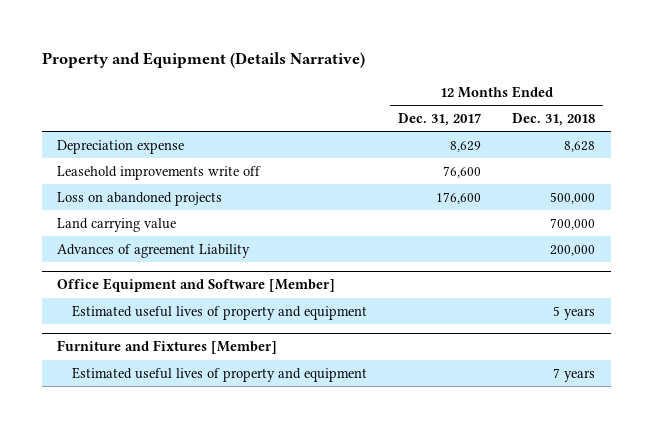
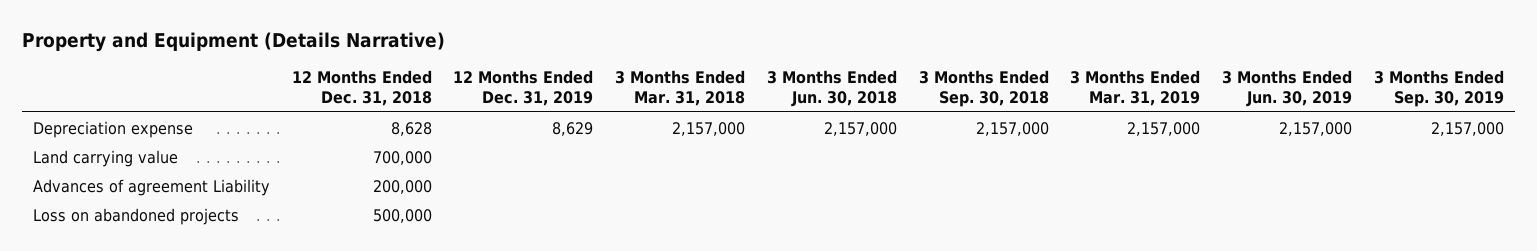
[398,112,482,126] Dec. 31, 2017 -> none
none -> [453,70,594,106] 12 Months Ended Dec. 31, 2019
none -> [615,70,746,106] 3 Months Ended Mar. 31, 2018
none -> [766,70,897,107] 3 Months Ended Jun. 30, 2018
none -> [918,70,1049,107] 3 Months Ended Sep. 30, 2018
none -> [1070,70,1201,106] 3 Months Ended Mar. 31, 2019
none -> [1222,70,1353,107] 3 Months Ended Jun. 30, 2019
none -> [1374,70,1505,107] 3 Months Ended Sep. 30, 2019
[57,165,262,180] Leasehold improvements write off -> none
[57,278,336,293] Office Equipment and Software [Member] -> none
[72,304,368,320] Estimated useful lives of property and equipment -> none
[57,340,278,355] Furniture and Fixtures [Member] -> none
[72,366,368,382] Estimated useful lives of property and equipment -> none
[57,191,223,206] Loss on abandoned projects -> [32,207,239,225] Loss on abandoned projects

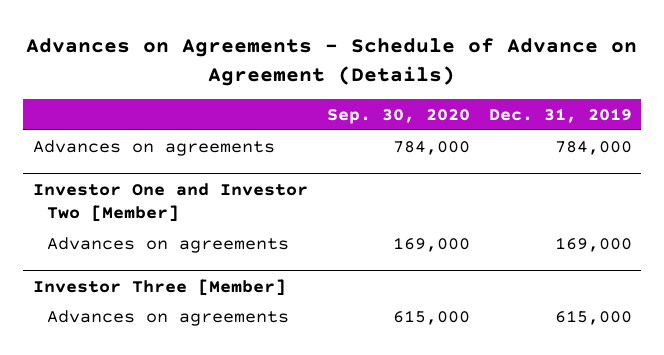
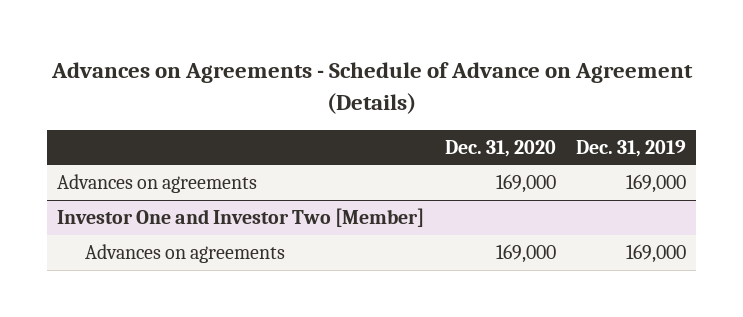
[326,108,470,124] Sep. 30, 2020 -> none
none -> [444,140,556,158] Dec. 31, 2020
[554,140,632,155] 784,000 -> [626,174,687,194] 169,000
[32,278,286,296] Investor Three [Member] -> none
[47,309,290,326] Advances on agreements -> none

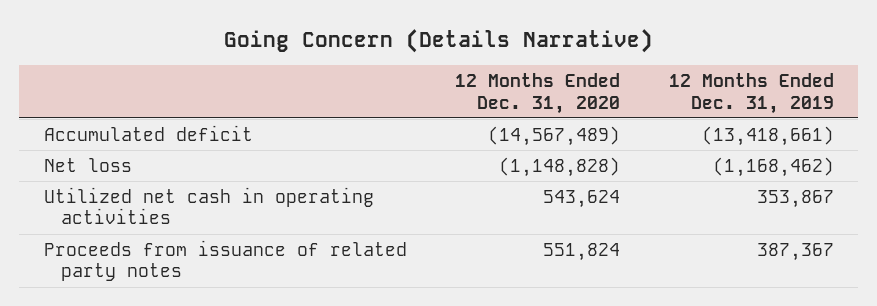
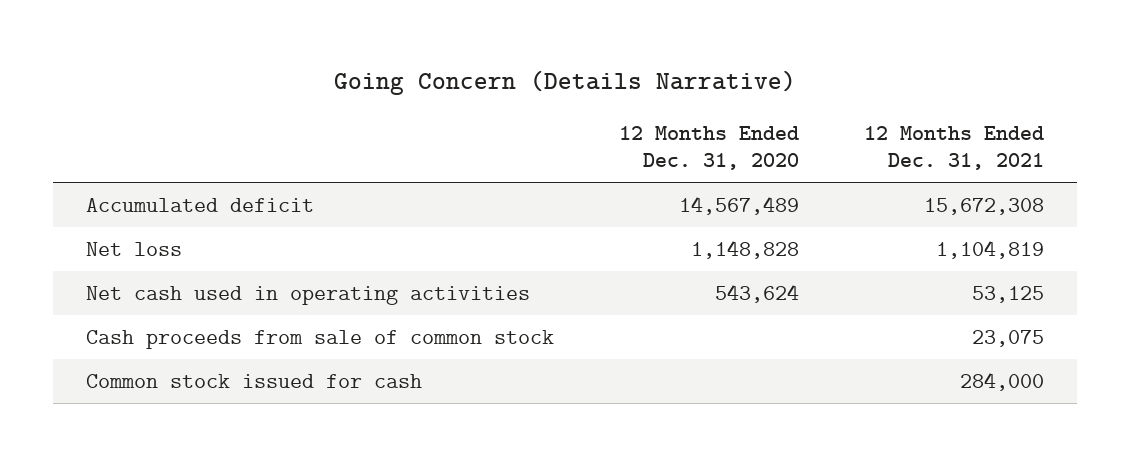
[668,73,834,114] 12 Months Ended Dec. 31, 2019 -> none
none -> [864,126,1045,171] 12 Months Ended Dec. 31, 2021
[43,239,407,282] Proceeds from issuance of related party notes -> none
[488,125,621,146] (14,567,489) -> [679,195,800,215] 14,567,489
[499,156,621,177] (1,148,828) -> [691,239,800,259] 1,148,828
[43,186,374,225] Utilized net cash in operating activities -> [85,285,530,305] Net cash used in operating activities
none -> [85,329,554,349] Cash proceeds from sale of common stock
none -> [85,373,422,388] Common stock issued for cash

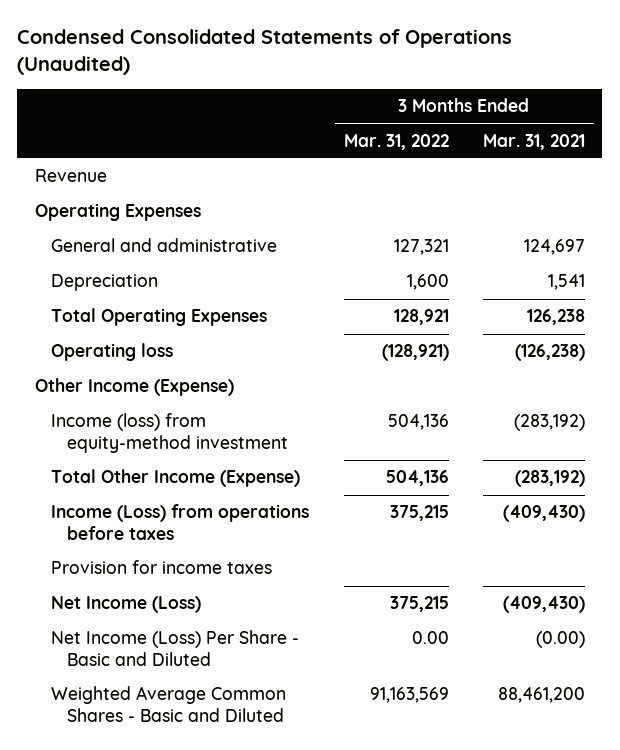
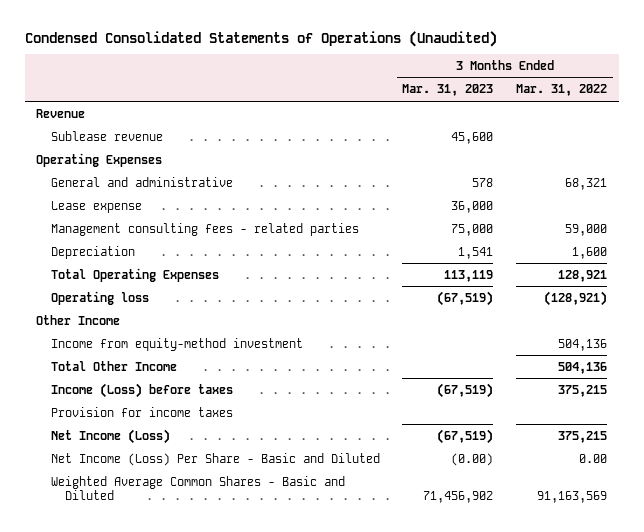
[483,133,586,150] Mar. 31, 2021 -> none
none -> [402,84,494,97] Mar. 31, 2023
none -> [50,130,163,141] Sublease revenue
[393,239,449,256] 127,321 -> [565,177,608,190] 68,321
none -> [50,200,142,213] Lease expense
none -> [50,222,359,236] Management consulting fees - related parties
[34,378,234,397] Other Income (Expense) -> [36,314,121,325] Other Income
[50,413,289,453] Income (loss) from equity-method investment -> [50,337,303,351] Income from equity-method investment
[50,469,300,488] Total Other Income (Expense) -> [50,360,177,371] Total Other Income
[50,504,309,540] Income (Loss) from operations before taxes -> [50,382,233,398] Income (Loss) before taxes

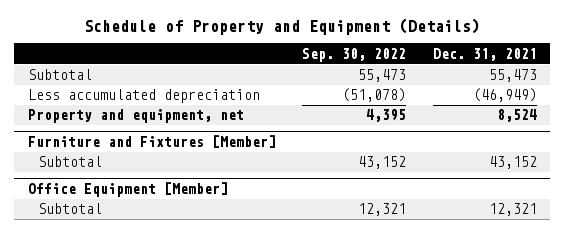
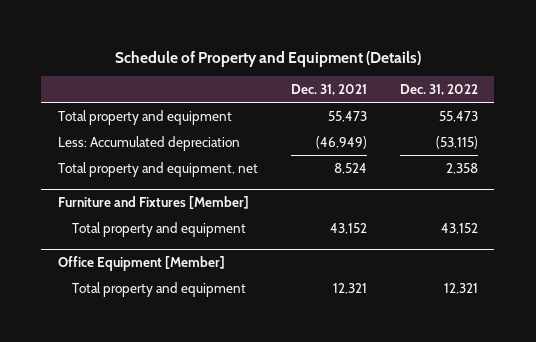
[302,47,407,62] Sep. 30, 2022 -> none
none -> [399,84,478,96] Dec. 31, 2022
[27,69,92,81] Subtotal -> [57,109,232,125] Total property and equipment
[27,89,260,104] Less accumulated depreciation -> [57,135,240,151] Less: Accumulated depreciation
[27,109,244,124] Property and equipment, net -> [57,161,258,177] Total property and equipment, net
[37,156,102,168] Subtotal -> [71,221,246,237] Total property and equipment
[37,203,102,215] Subtotal -> [71,281,246,297] Total property and equipment

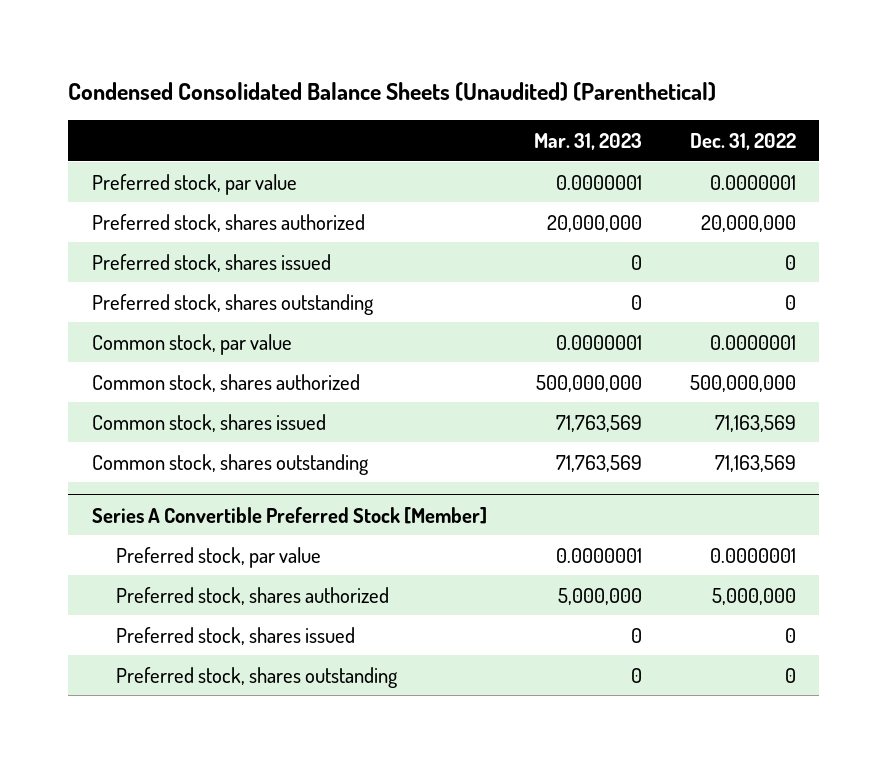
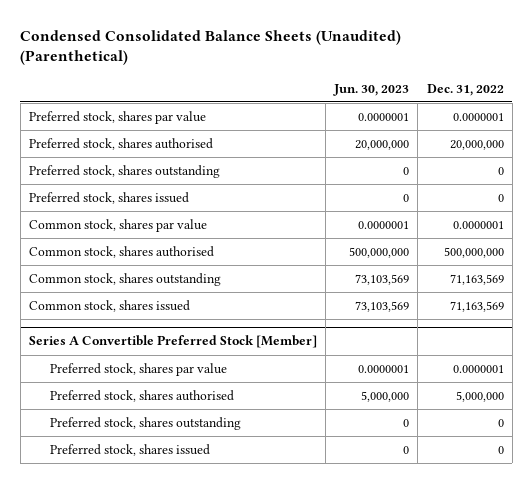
[534,133,643,151] Mar. 31, 2023 -> none
none -> [333,83,410,96] Jun. 30, 2023
[91,173,297,195] Preferred stock, par value -> [28,110,206,124] Preferred stock, shares par value
[91,213,365,232] Preferred stock, shares authorized -> [28,137,213,150] Preferred stock, shares authorised
[91,253,331,272] Preferred stock, shares issued -> [28,191,189,204] Preferred stock, shares issued
[91,333,292,355] Common stock, par value -> [28,218,207,232] Common stock, shares par value
[91,373,360,392] Common stock, shares authorized -> [28,245,214,258] Common stock, shares authorised
[91,413,326,432] Common stock, shares issued -> [28,299,190,312] Common stock, shares issued
[115,546,321,568] Preferred stock, par value -> [49,362,227,376] Preferred stock, shares par value
[115,586,389,605] Preferred stock, shares authorized -> [49,389,234,402] Preferred stock, shares authorised
[115,626,355,645] Preferred stock, shares issued -> [49,443,210,456] Preferred stock, shares issued

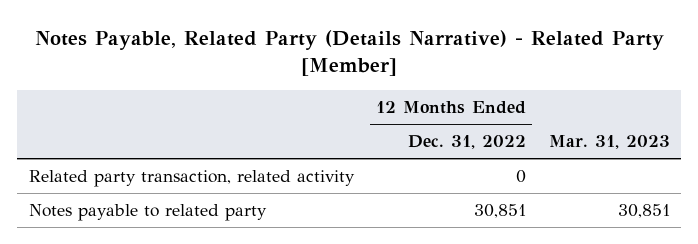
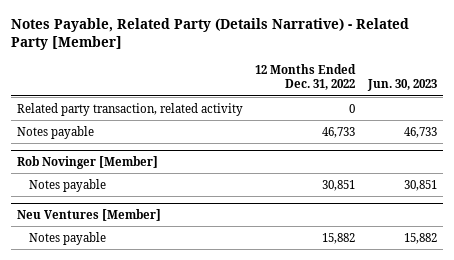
[548,135,670,150] Mar. 31, 2023 -> none
none -> [366,79,437,92] Jun. 30, 2023
[28,204,267,222] Notes payable to related party -> [16,125,94,139] Notes payable
[474,204,527,219] 30,851 -> [322,126,356,138] 46,733
none -> [16,155,158,169] Rob Novinger [Member]
none -> [28,178,106,192] Notes payable
none -> [16,208,161,221] Neu Ventures [Member]
none -> [28,231,106,245] Notes payable

